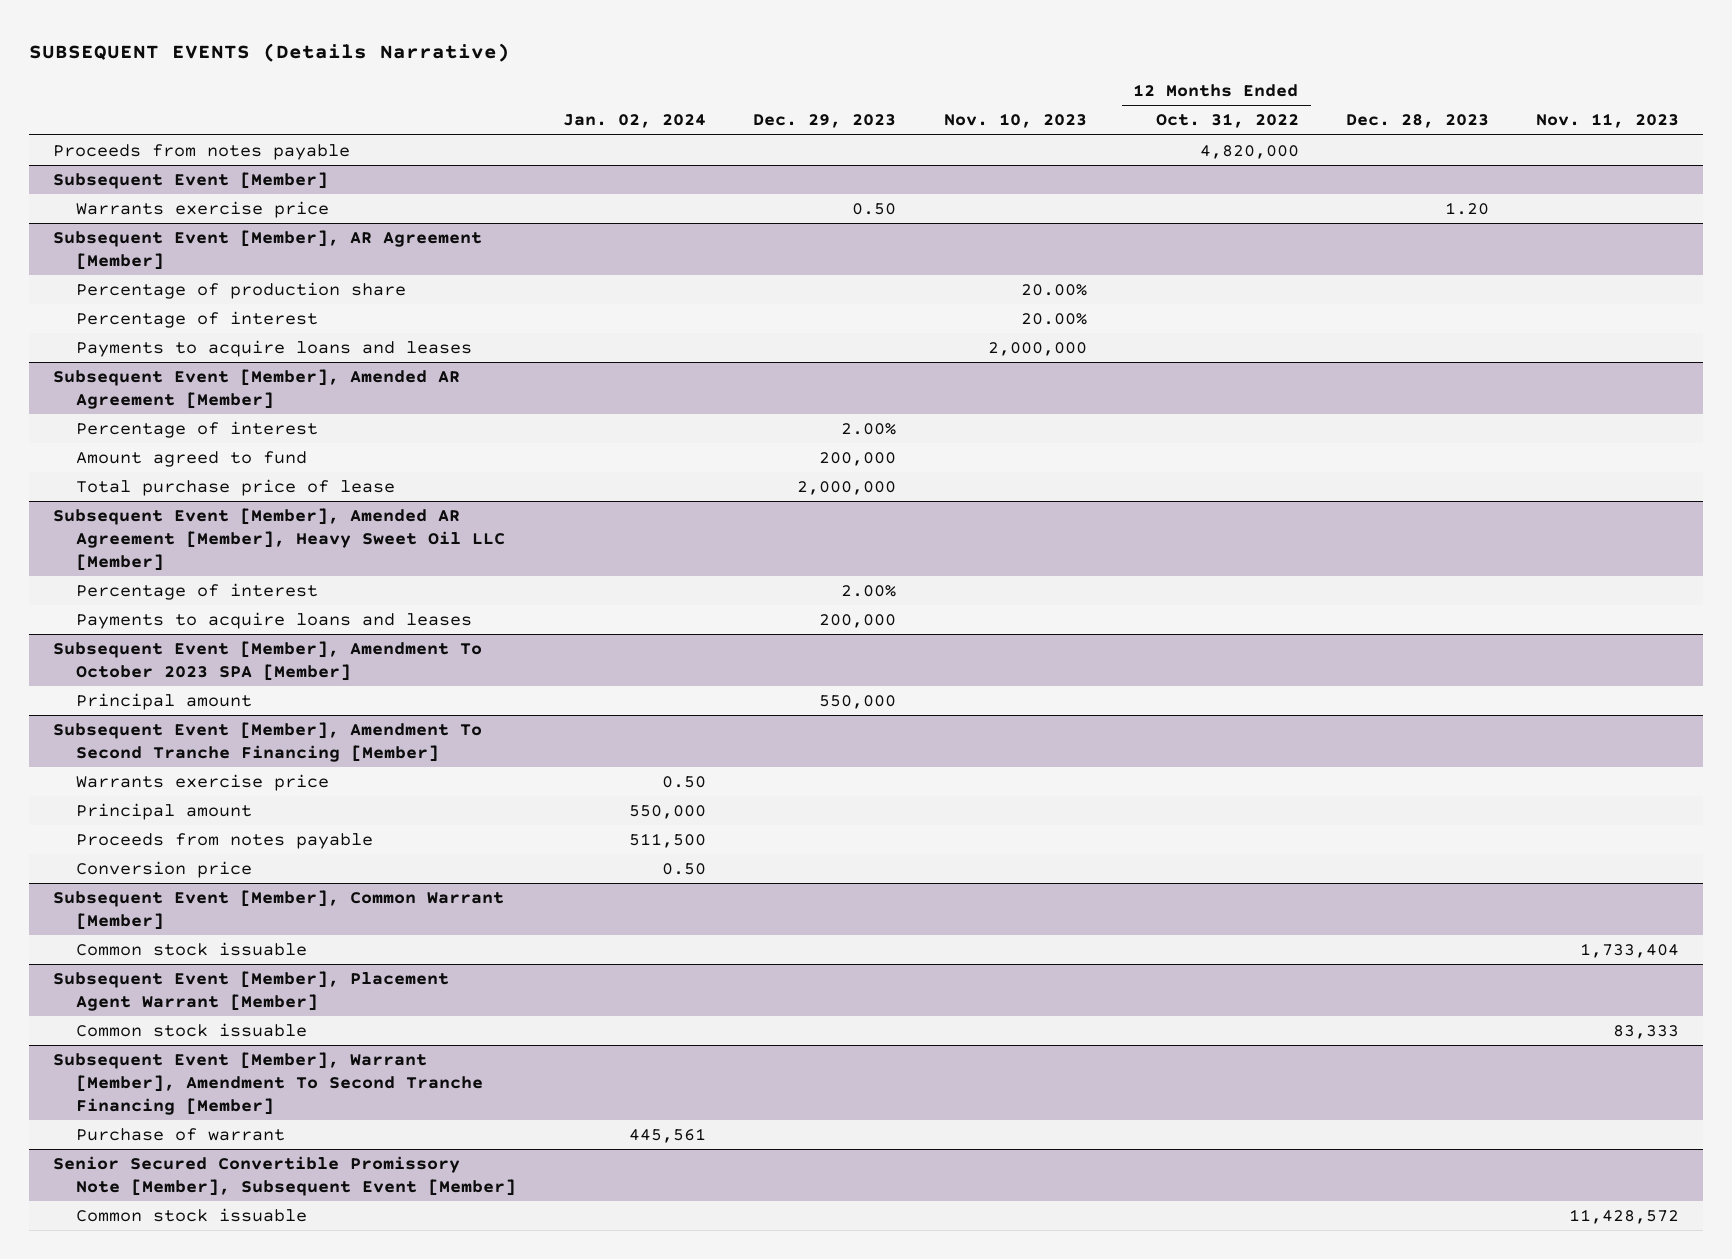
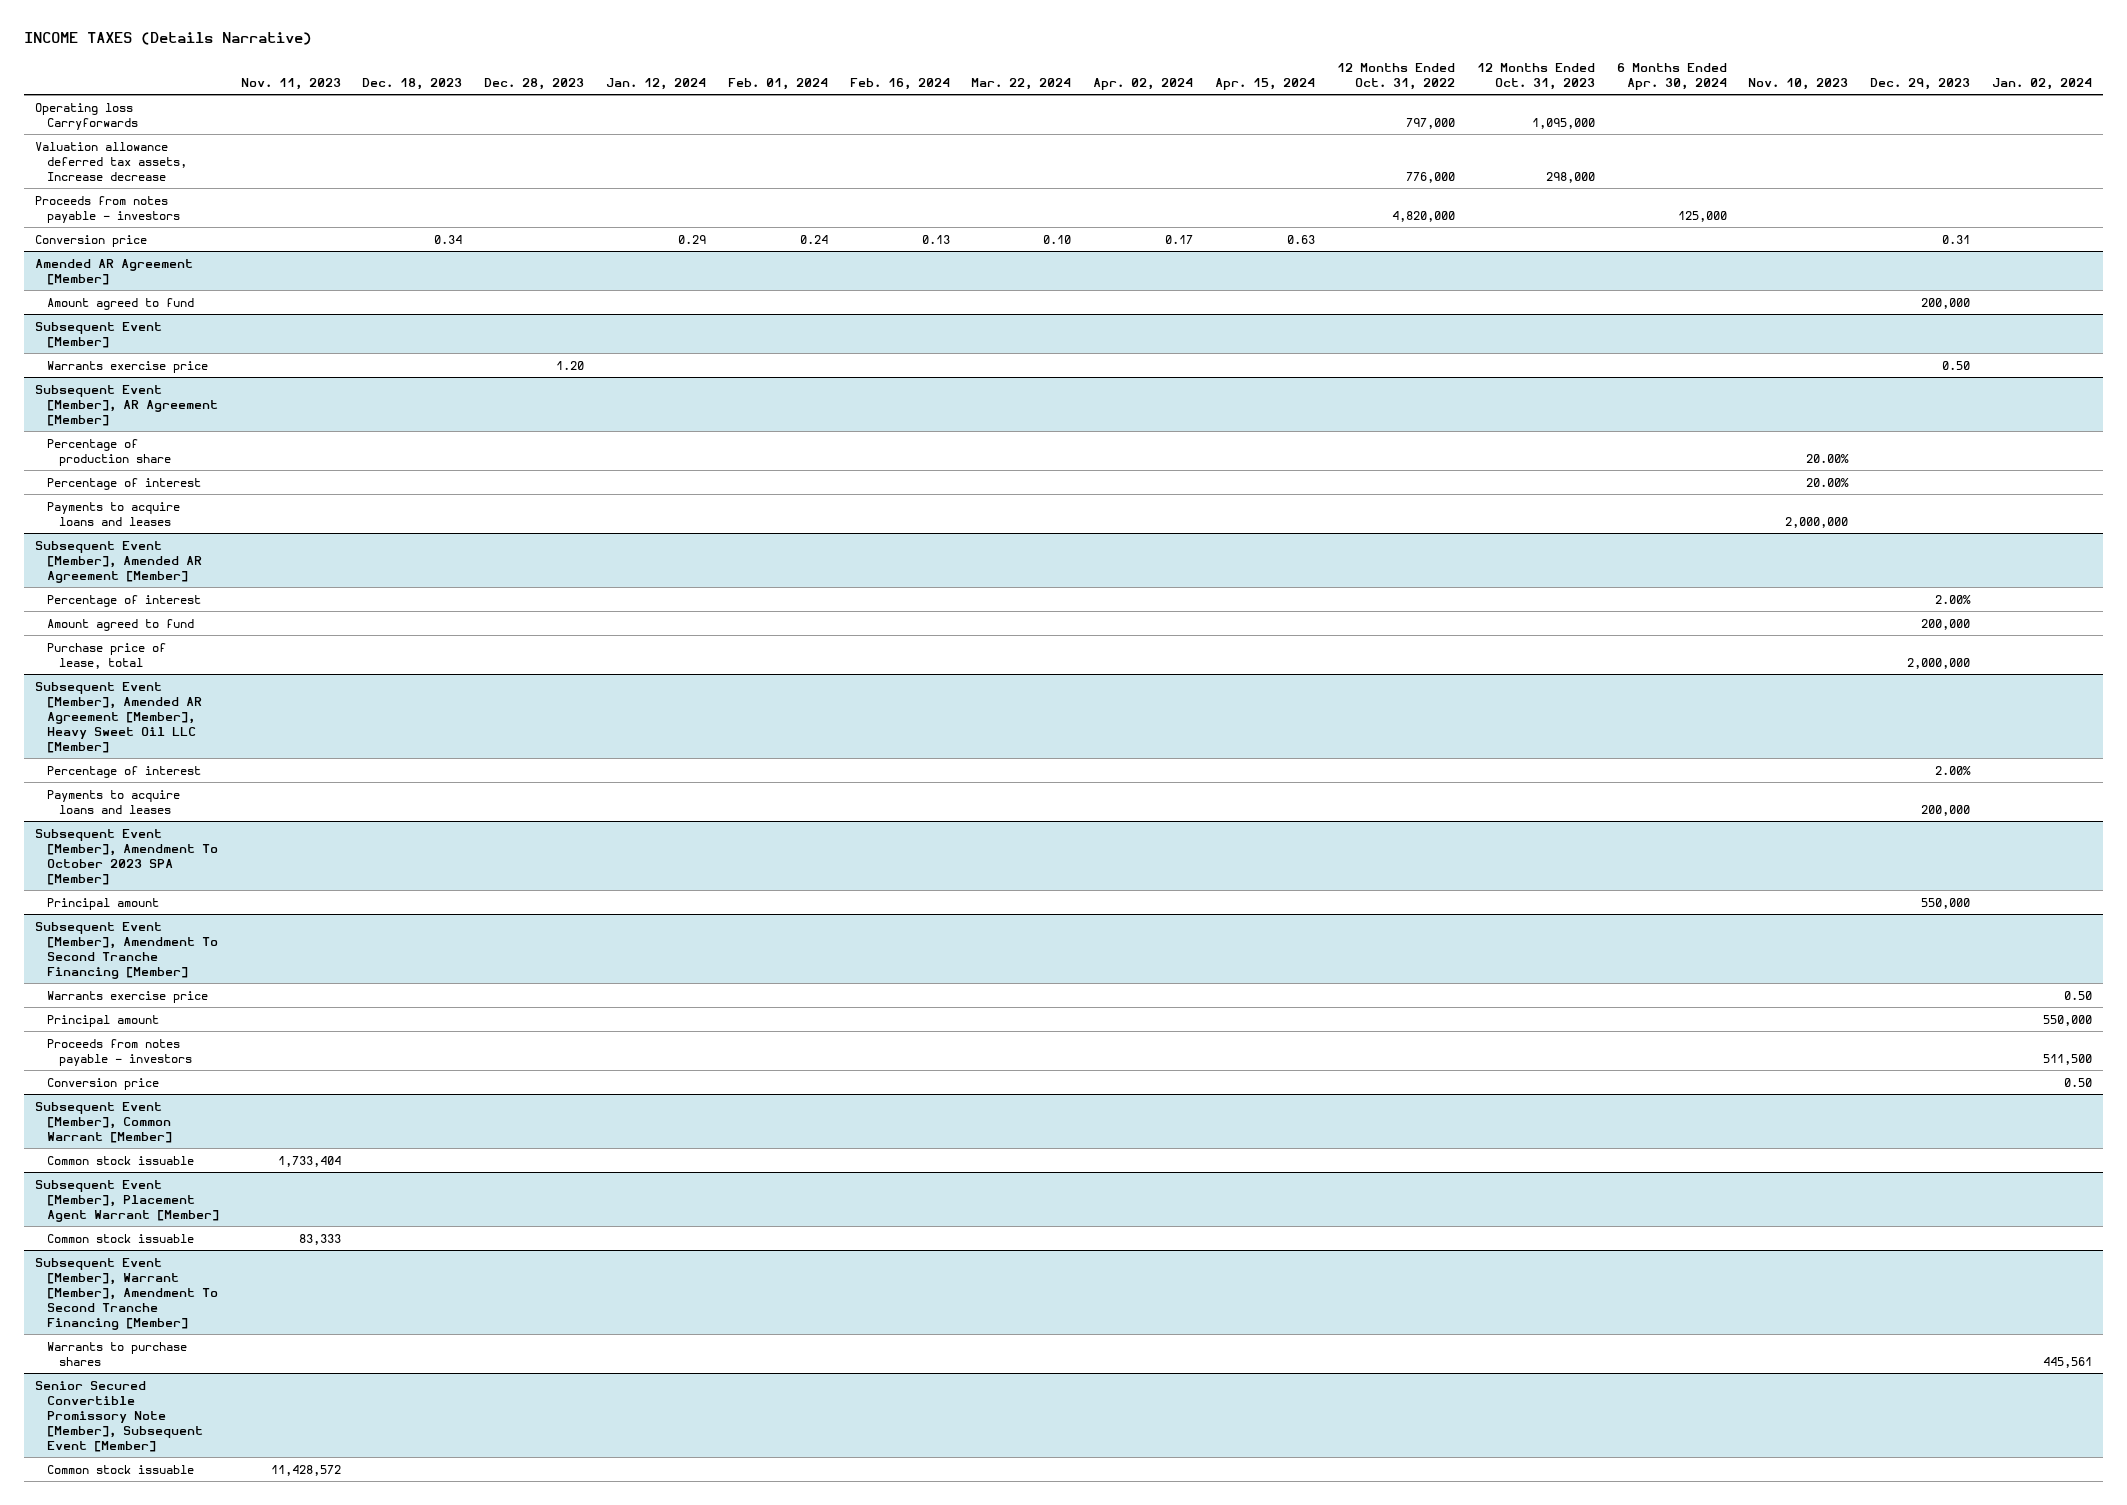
[29,42,511,62] SUBSEQUENT EVENTS (Details Narrative) -> [24,31,313,45] INCOME TAXES (Details Narrative)
none -> [362,77,463,90] Dec. 18, 2023
none -> [606,77,707,90] Jan. 12, 2024
none -> [727,77,828,90] Feb. 01, 2024
none -> [849,77,950,90] Feb. 16, 2024
none -> [971,77,1072,90] Mar. 22, 2024
none -> [1093,77,1194,90] Apr. 02, 2024
none -> [1215,77,1316,90] Apr. 15, 2024
none -> [1476,62,1595,90] 12 Months Ended Oct. 31, 2023
none -> [1616,62,1727,90] 6 Months Ended Apr. 30, 2024
none -> [34,102,138,130] Operating loss Carryforwards
none -> [34,141,187,181] Valuation allowance deferred tax assets, Increase decrease
[52,144,350,161] Proceeds from notes payable -> [34,195,180,223] Proceeds from notes payable - investors
none -> [34,234,147,247] Conversion price
none -> [34,258,193,285] Amended AR Agreement [Member]
none -> [46,297,194,310] Amount agreed to fund
[75,479,395,497] Total purchase price of lease -> [46,642,166,669] Purchase price of lease, total
[75,833,373,850] Proceeds from notes payable -> [46,1038,192,1066] Proceeds from notes payable - investors
[75,1128,285,1142] Purchase of warrant -> [46,1341,187,1366] Warrants to purchase shares

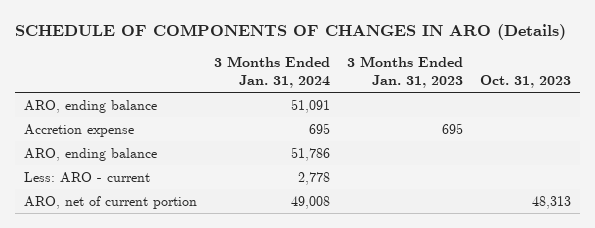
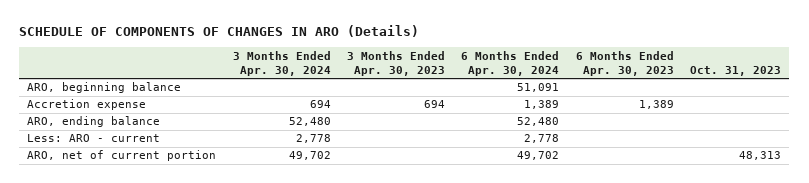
[214,55,331,88] 3 Months Ended Jan. 31, 2024 -> none
[347,55,464,88] 3 Months Ended Jan. 31, 2023 -> none
none -> [232,50,331,76] 3 Months Ended Apr. 30, 2024
none -> [347,50,446,76] 3 Months Ended Apr. 30, 2023
none -> [461,50,560,76] 6 Months Ended Apr. 30, 2024
none -> [575,50,674,76] 6 Months Ended Apr. 30, 2023
[23,99,157,113] ARO, ending balance -> [27,82,182,94] ARO, beginning balance

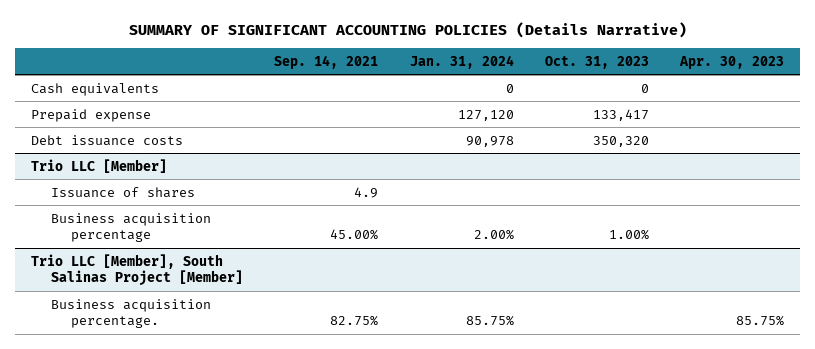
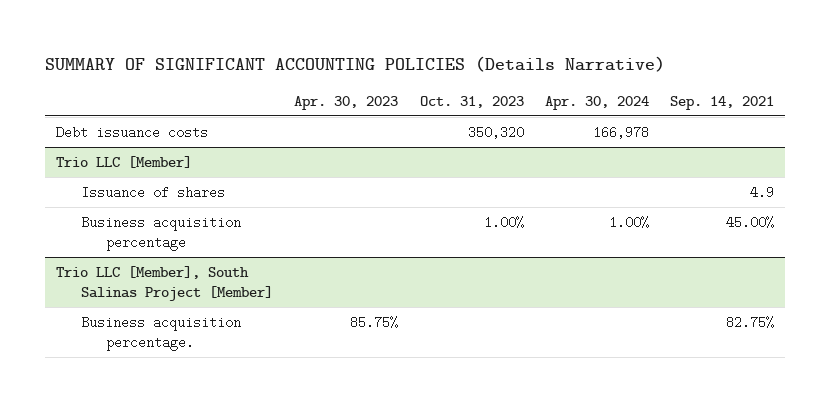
[409,54,514,69] Jan. 31, 2024 -> none
none -> [545,95,650,110] Apr. 30, 2024
[31,82,160,96] Cash equivalents -> none
[31,108,152,122] Prepaid expense -> none

